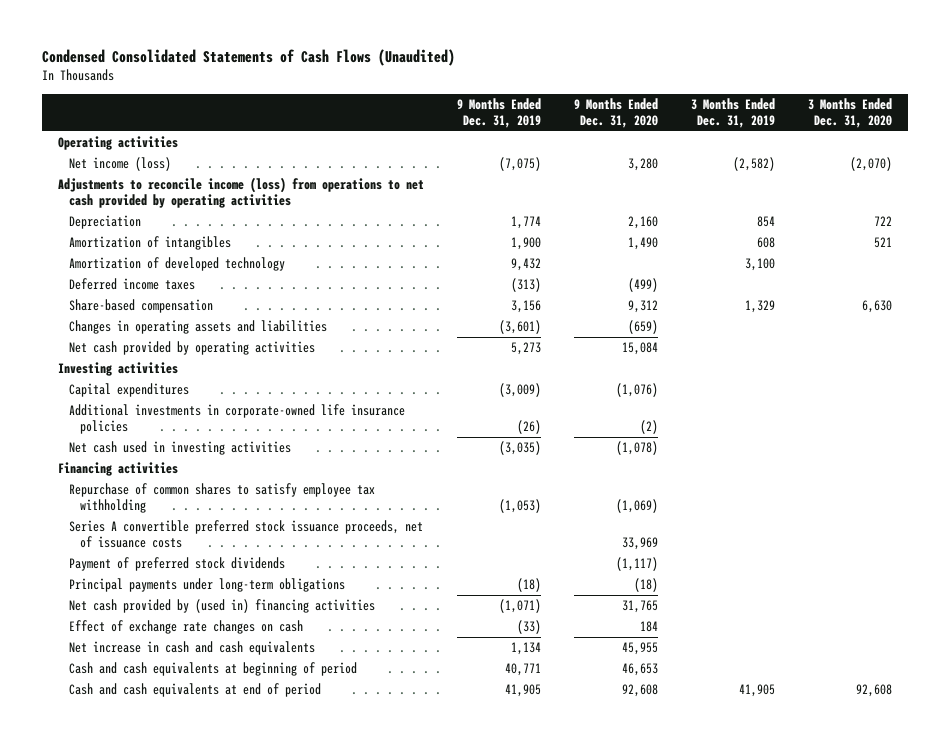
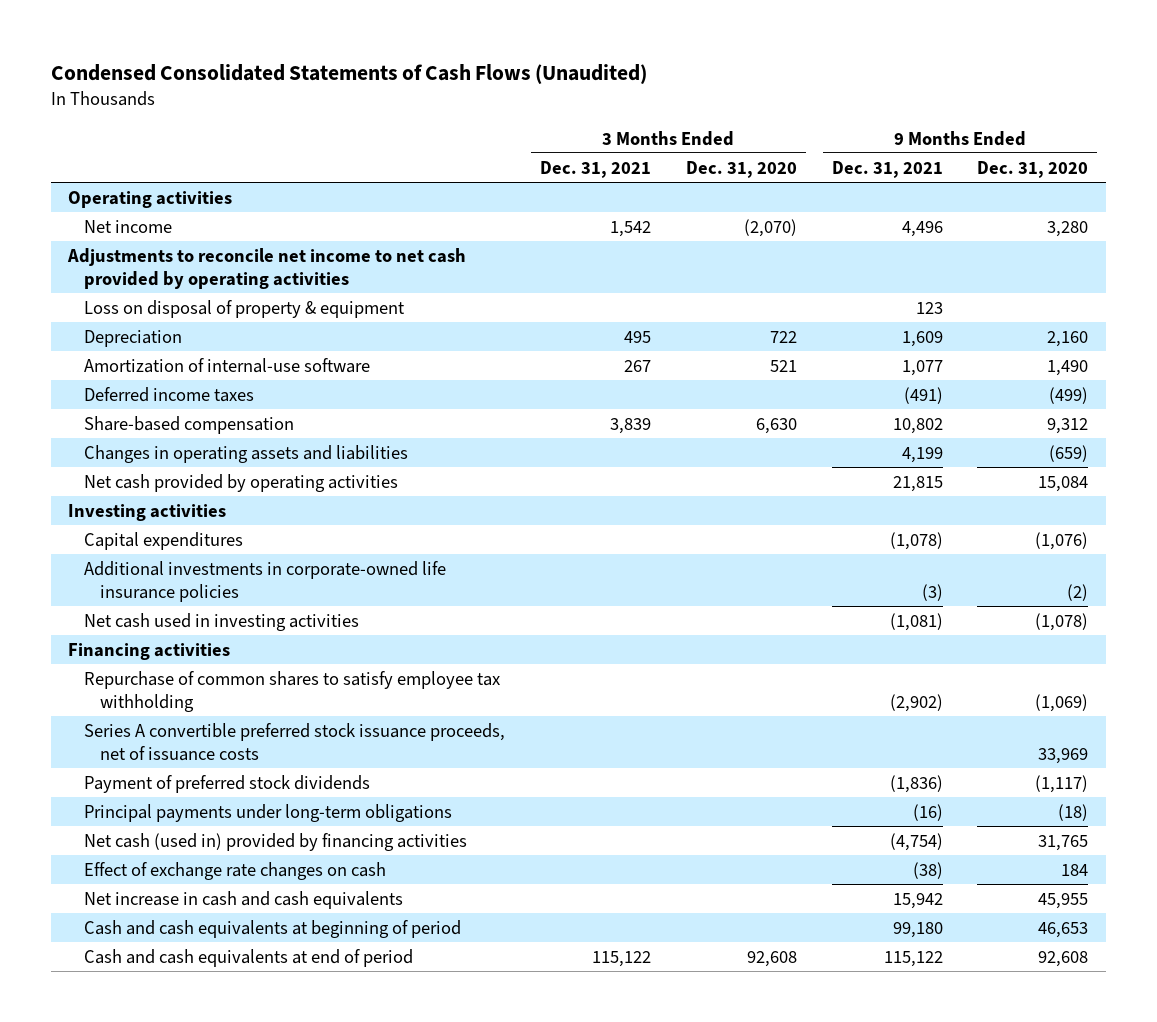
[457,97,542,129] 9 Months Ended Dec. 31, 2019 -> none
[691,97,776,129] 3 Months Ended Dec. 31, 2019 -> none
none -> [540,160,652,178] Dec. 31, 2021
none -> [831,160,943,178] Dec. 31, 2021
[69,157,172,172] Net income (loss) -> [84,219,173,233] Net income
[58,177,425,209] Adjustments to reconcile income (loss) from operations to net cash provided by operating activities -> [67,247,467,290] Adjustments to reconcile net income to net cash provided by operating activities
none -> [84,299,406,318] Loss on disposal of property & equipment
[69,257,286,272] Amortization of developed technology -> none
[69,236,232,251] Amortization of intangibles -> [84,357,371,373] Amortization of internal-use software
[69,599,376,614] Net cash provided by (used in) financing activities -> [84,832,468,851] Net cash (used in) provided by financing activities

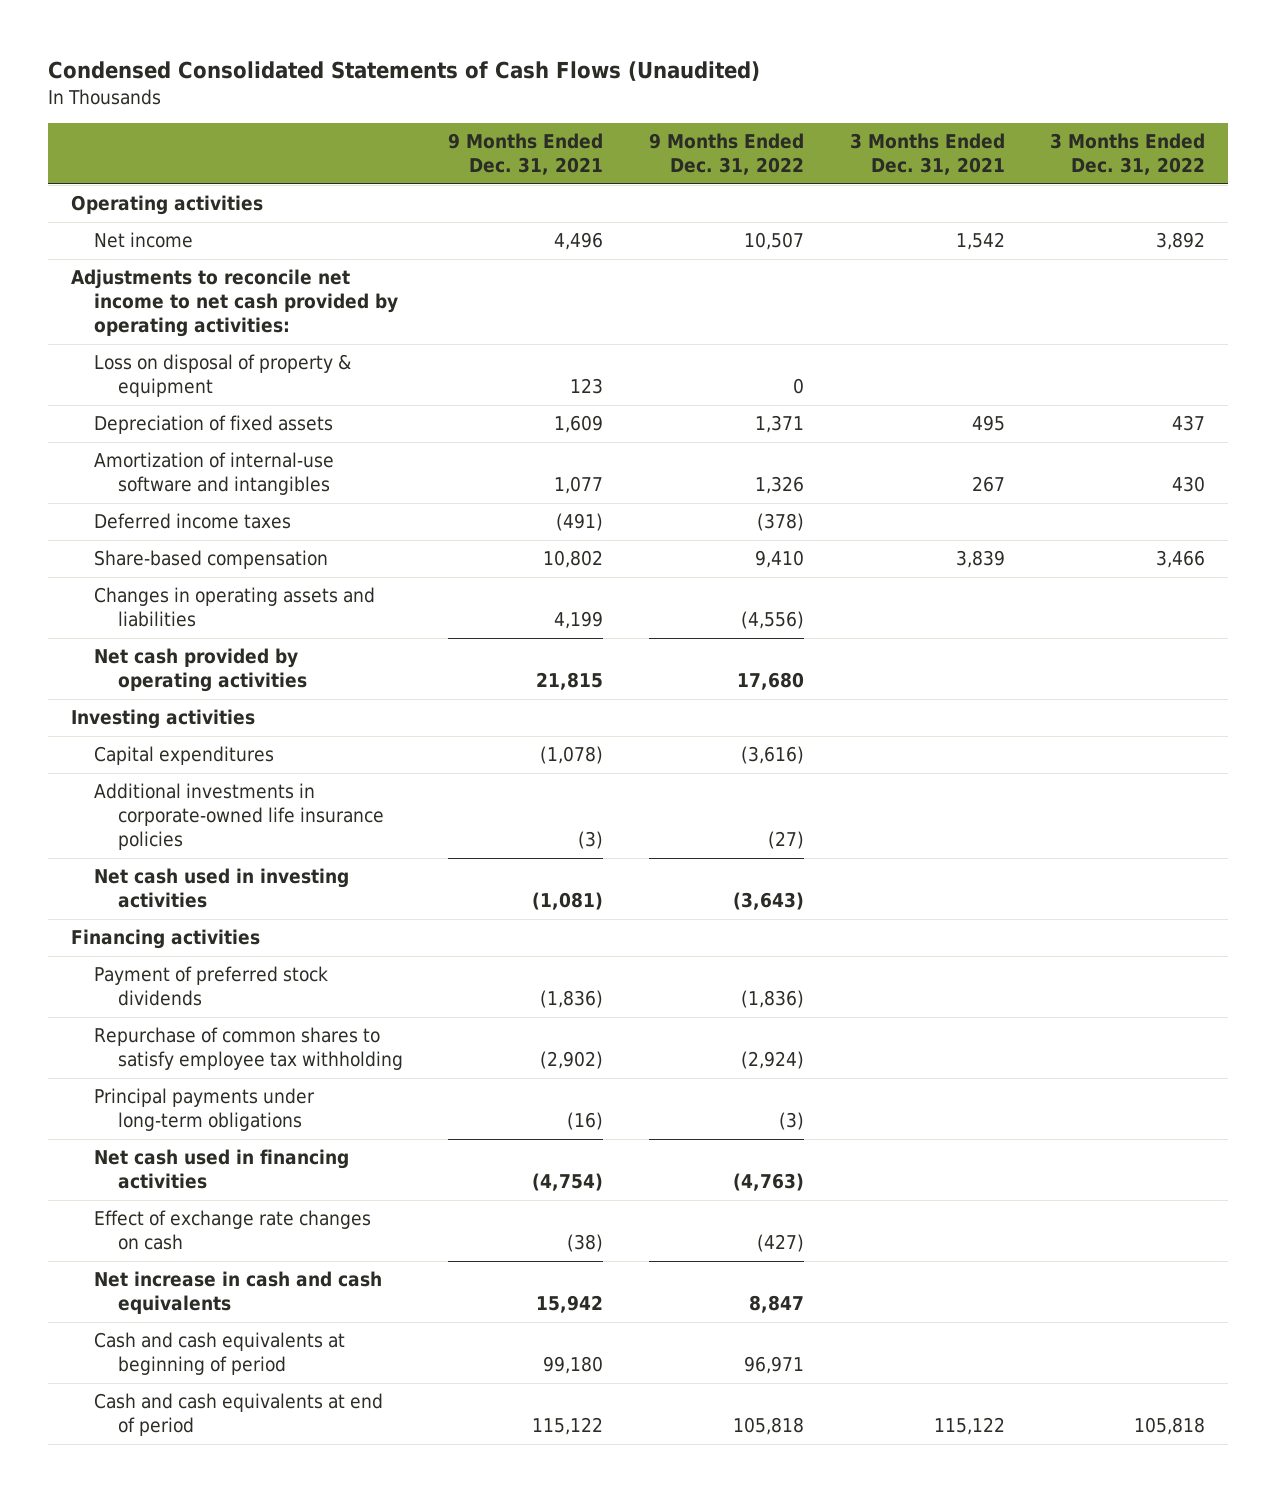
[685,160,797,178] Dec. 31, 2020 -> none
[977,160,1089,178] Dec. 31, 2020 -> none
none -> [648,133,804,176] 9 Months Ended Dec. 31, 2022
none -> [1050,133,1206,176] 3 Months Ended Dec. 31, 2022
[67,247,467,290] Adjustments to reconcile net income to net cash provided by operating activities -> [70,269,399,338] Adjustments to reconcile net income to net cash provided by operating activities:
[84,329,183,347] Depreciation -> [94,415,334,435] Depreciation of fixed assets
[84,357,371,373] Amortization of internal-use software -> [94,452,335,496] Amortization of internal-use software and intangibles
[84,722,506,762] Series A convertible preferred stock issuance proceeds, net of issuance costs -> none
[84,670,501,713] Repurchase of common shares to satisfy employee tax withholding -> [94,1027,403,1071] Repurchase of common shares to satisfy employee tax withholding
[84,832,468,851] Net cash (used in) provided by financing activities -> [94,1149,350,1190] Net cash used in financing activities

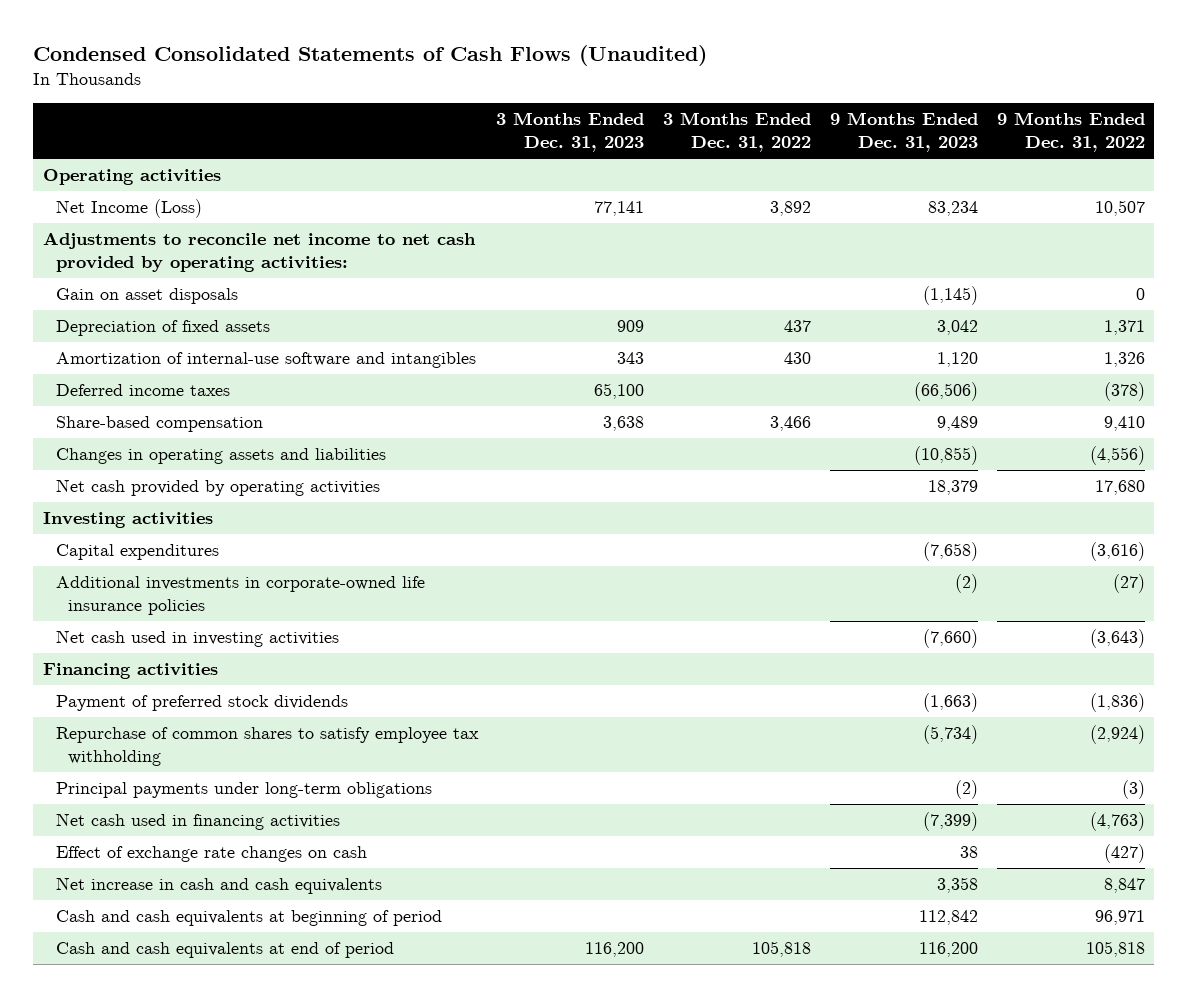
[448,133,604,176] 9 Months Ended Dec. 31, 2021 -> none
[849,133,1005,176] 3 Months Ended Dec. 31, 2021 -> none
none -> [496,112,645,152] 3 Months Ended Dec. 31, 2023
none -> [830,112,979,152] 9 Months Ended Dec. 31, 2023
[94,232,194,249] Net income -> [55,199,202,219] Net Income (Loss)
[94,354,352,398] Loss on disposal of property & equipment -> [55,288,238,305] Gain on asset disposals

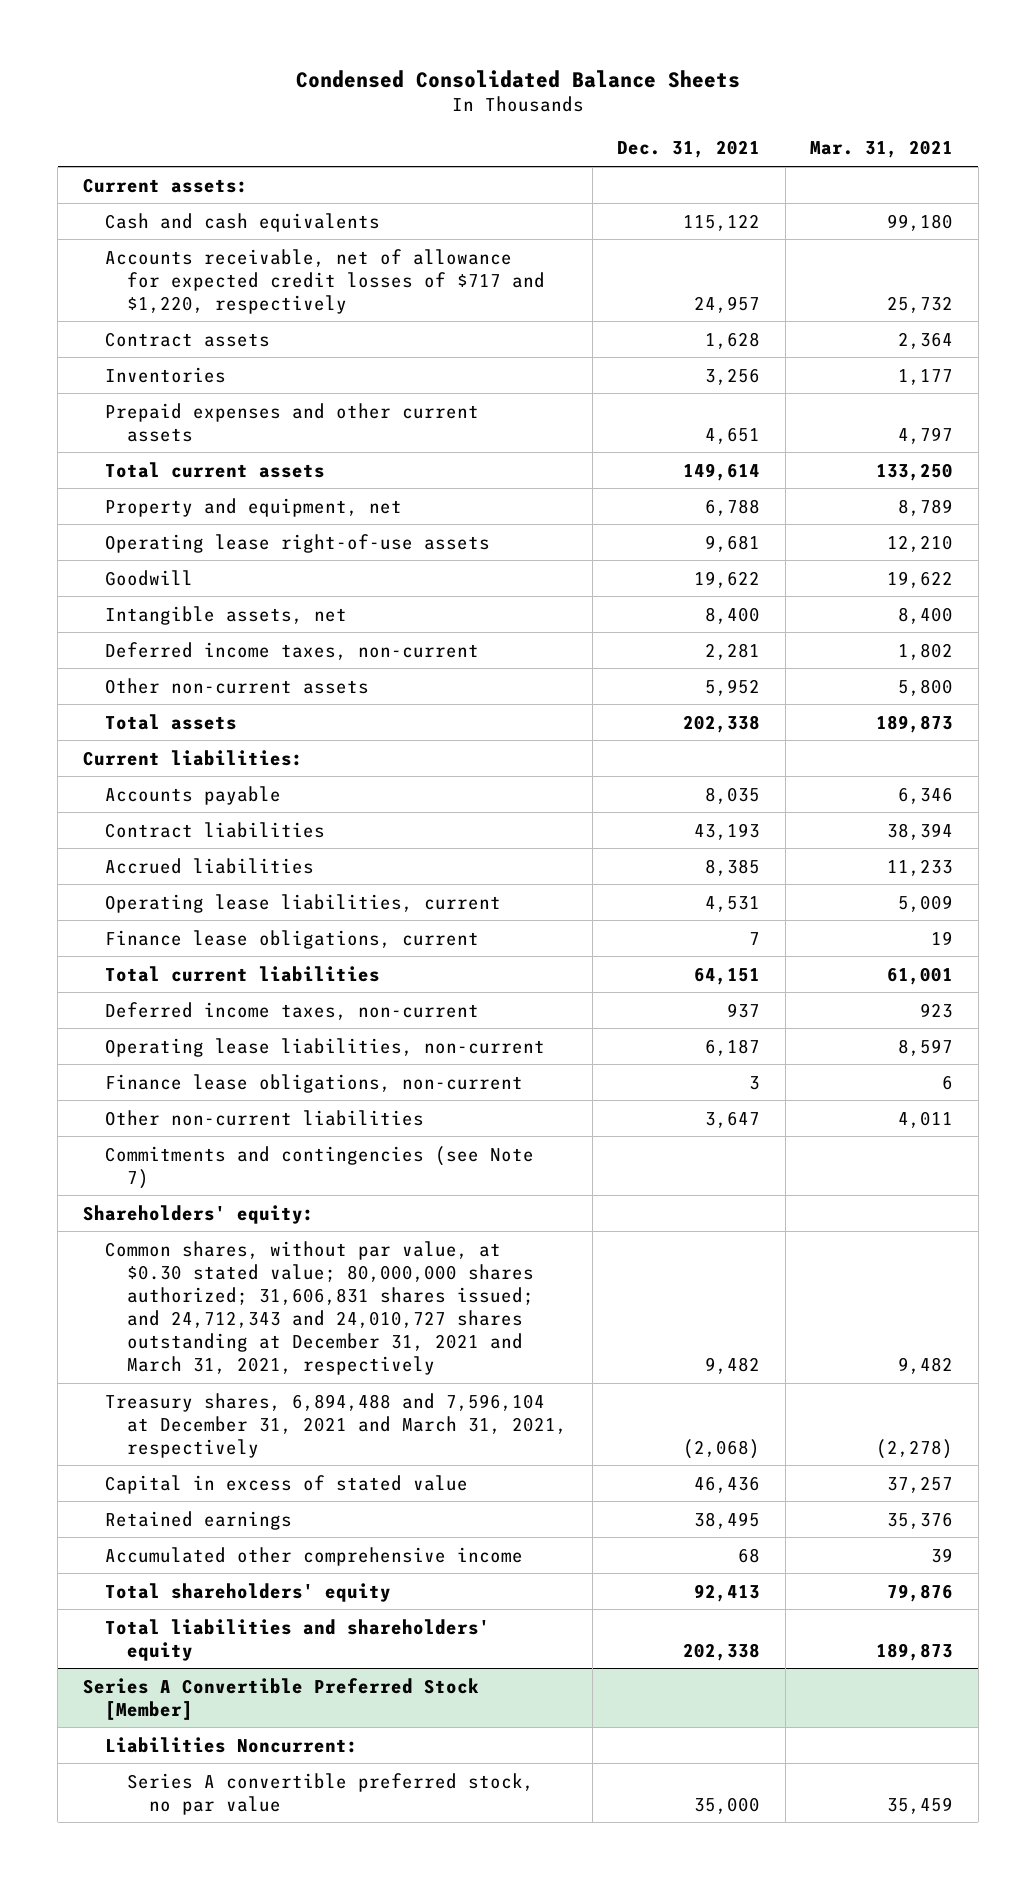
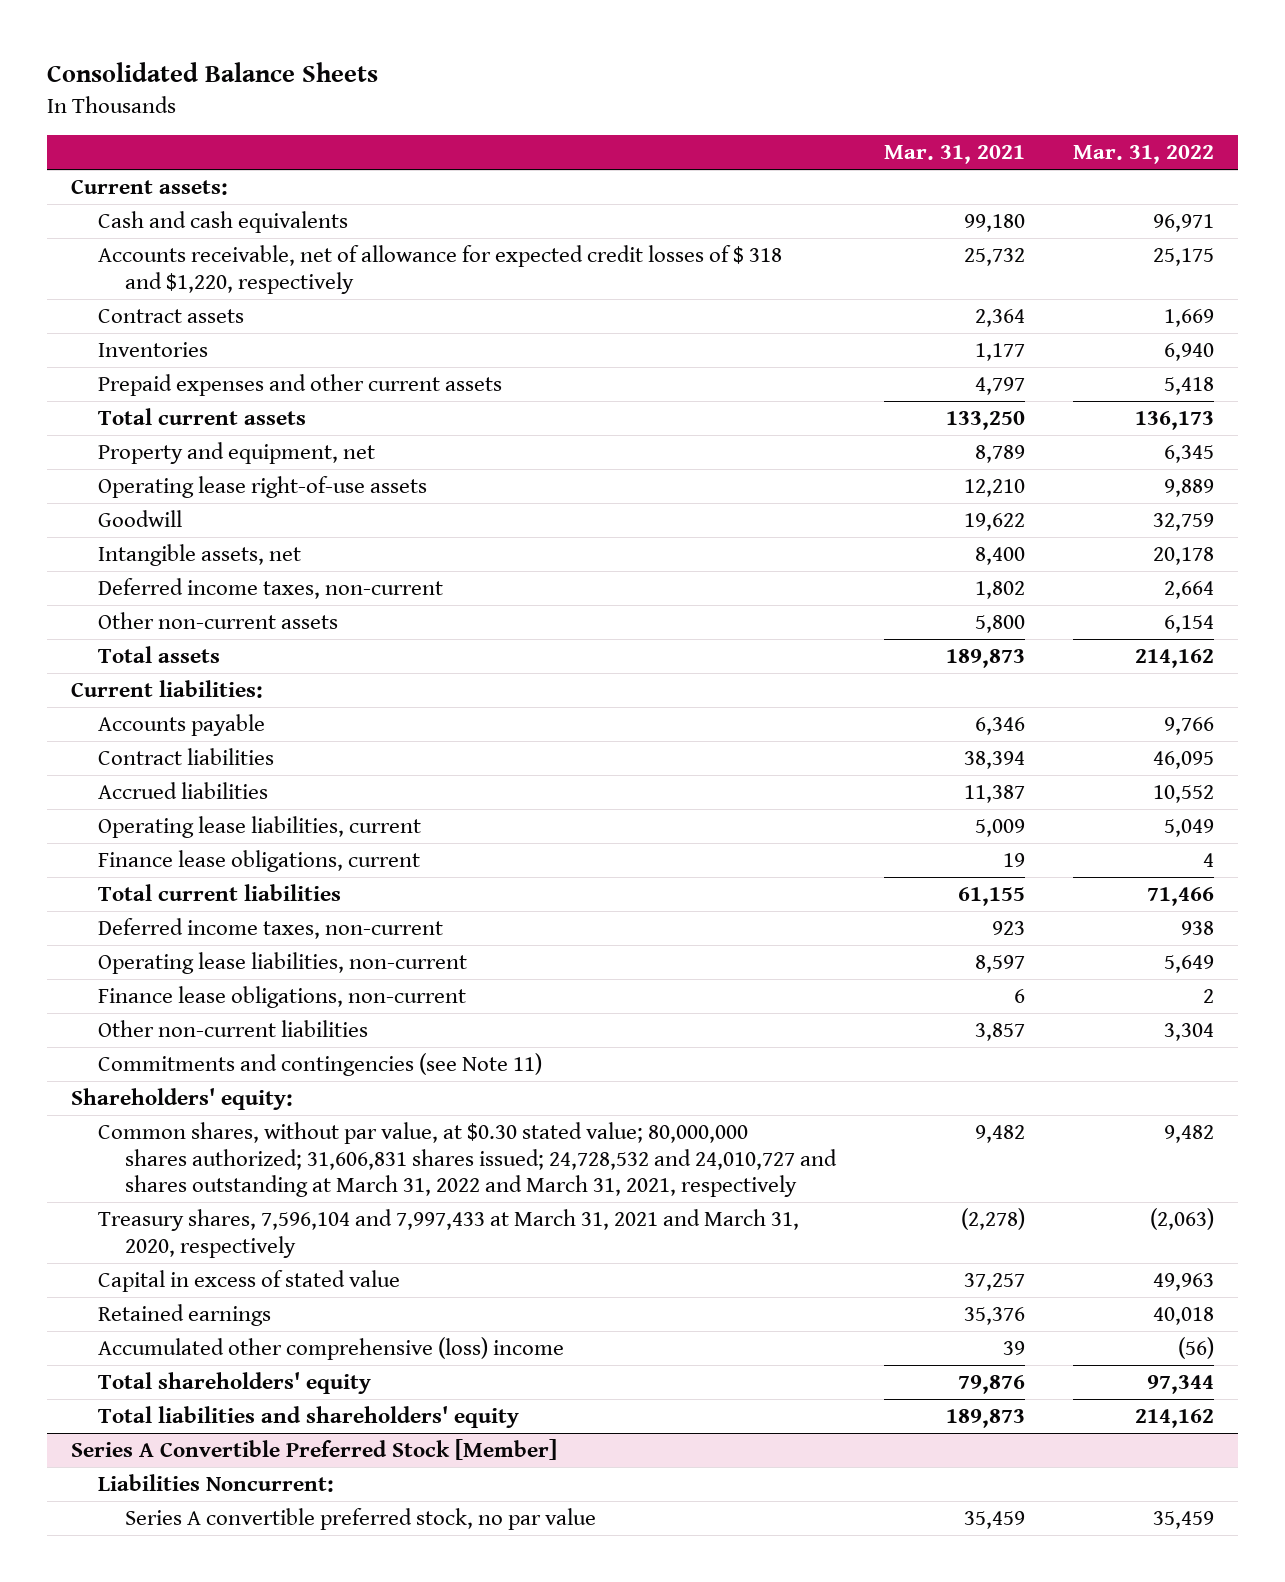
[296,69,741,88] Condensed Consolidated Balance Sheets -> [47,62,379,83] Consolidated Balance Sheets
[617,140,761,159] Dec. 31, 2021 -> none
none -> [1072,145,1214,165] Mar. 31, 2022
[105,248,546,314] Accounts receivable, net of allowance for expected credit losses of $717 and $1,220, respectively -> [98,245,783,294] Accounts receivable, net of allowance for expected credit losses of $ 318 and $1,220, respectively
[887,858,954,876] 11,233 -> [964,785,1026,804] 11,387
[887,966,954,985] 61,001 -> [958,887,1026,907] 61,155
[898,1110,954,1128] 4,011 -> [975,1023,1026,1042] 3,857
[105,1145,535,1189] Commitments and contingencies (see Note 7) -> [98,1053,543,1077] Commitments and contingencies (see Note 11)
[105,1240,535,1376] Common shares, without par value, at $0.30 stated value; 80,000,000 shares authorized; 31,606,831 shares issued; and 24,712,343 and 24,010,727 shares outstanding at December 31, 2021 and March 31, 2021, respectively -> [98,1122,838,1198] Common shares, without par value, at $0.30 stated value; 80,000,000 shares authorized; 31,606,831 shares issued; 24,728,532 and 24,010,727 and shares outstanding at March 31, 2022 and March 31, 2021, respectively
[105,1392,568,1458] Treasury shares, 6,894,488 and 7,596,104 at December 31, 2021 and March 31, 2021, respectively -> [98,1209,800,1258] Treasury shares, 7,596,104 and 7,997,433 at March 31, 2021 and March 31, 2020, respectively
[105,1546,524,1566] Accumulated other comprehensive income -> [98,1337,565,1361] Accumulated other comprehensive (loss) income

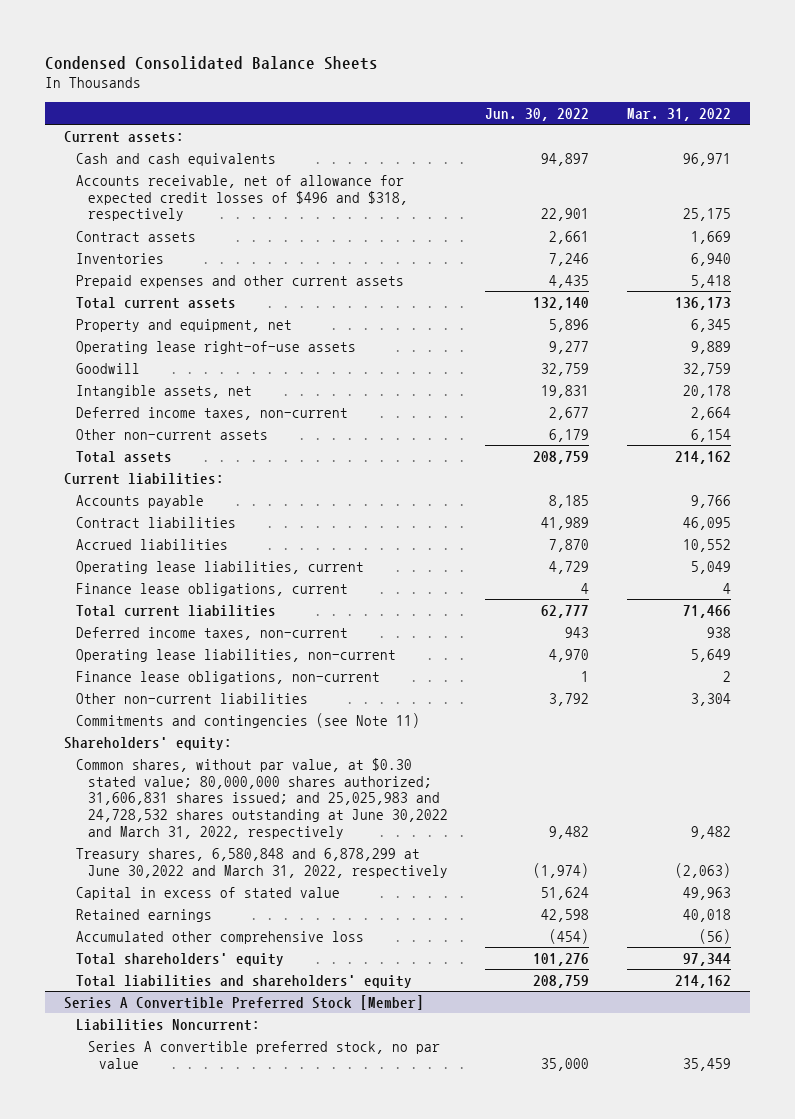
[47,62,379,83] Consolidated Balance Sheets -> [45,55,379,70] Condensed Consolidated Balance Sheets
[884,145,1026,165] Mar. 31, 2021 -> none
none -> [485,107,590,121] Jun. 30, 2022
[98,245,783,294] Accounts receivable, net of allowance for expected credit losses of $ 318 and $1,220, respectively -> [75,174,408,222] Accounts receivable, net of allowance for expected credit losses of $496 and $318, respectively
[98,1122,838,1198] Common shares, without par value, at $0.30 stated value; 80,000,000 shares authorized; 31,606,831 shares issued; 24,728,532 and 24,010,727 and shares outstanding at March 31, 2022 and March 31, 2021, respectively -> [75,757,448,840] Common shares, without par value, at $0.30 stated value; 80,000,000 shares authorized; 31,606,831 shares issued; and 25,025,983 and 24,728,532 shares outstanding at June 30,2022 and March 31, 2022, respectively
[98,1209,800,1258] Treasury shares, 7,596,104 and 7,997,433 at March 31, 2021 and March 31, 2020, respectively -> [75,847,448,878] Treasury shares, 6,580,848 and 6,878,299 at June 30,2022 and March 31, 2022, respectively
[98,1337,565,1361] Accumulated other comprehensive (loss) income -> [75,930,364,944] Accumulated other comprehensive loss

